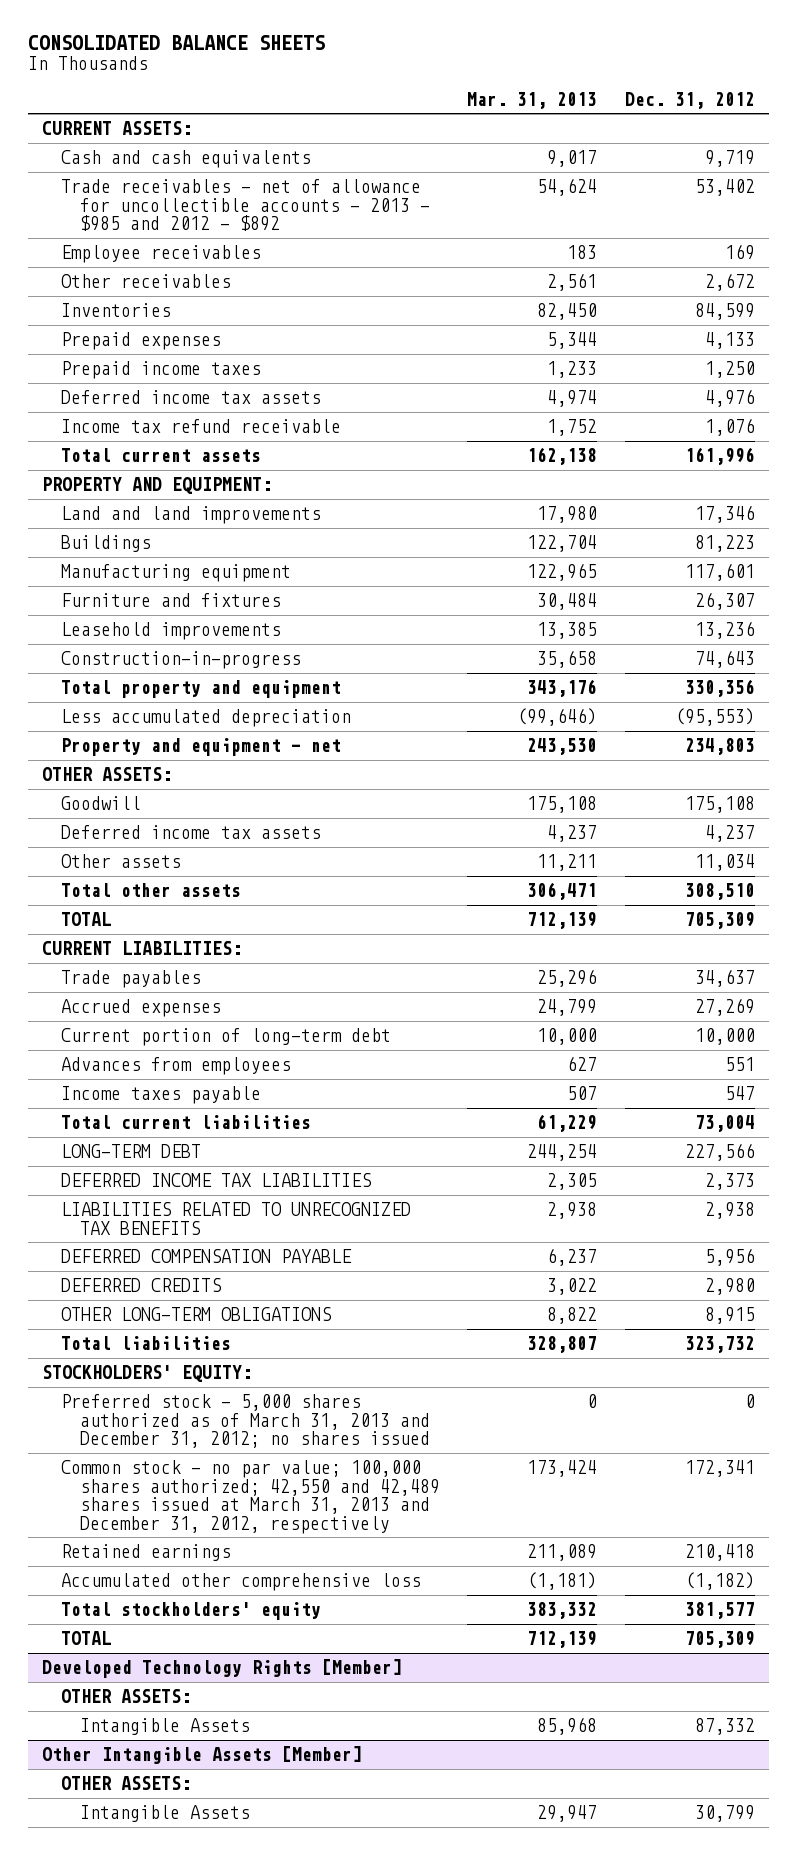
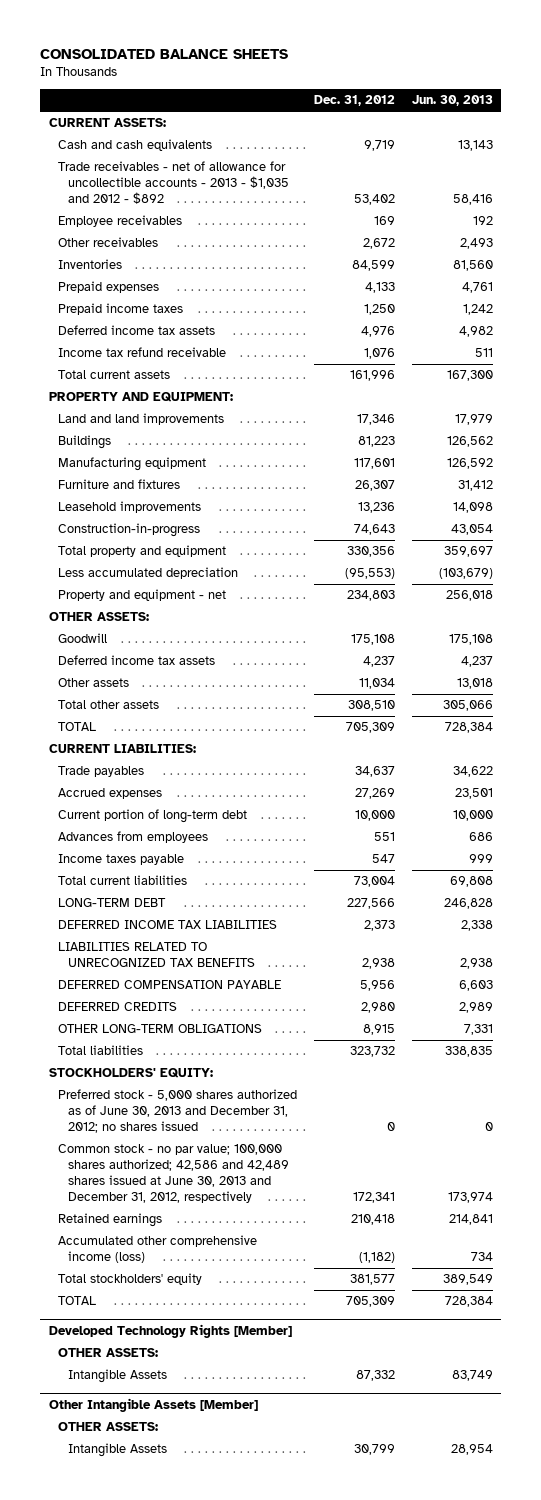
[467,91,598,109] Mar. 31, 2013 -> none
none -> [411,95,493,107] Jun. 30, 2013
[60,178,430,232] Trade receivables - net of allowance for uncollectible accounts - 2013 - $985 and 2012 - $892 -> [58,161,289,204] Trade receivables - net of allowance for uncollectible accounts - 2013 - $1,035 and 2012 - $892
[60,1393,430,1449] Preferred stock - 5,000 shares authorized as of March 31, 2013 and December 31, 2012; no shares issued -> [58,1089,298,1133] Preferred stock - 5,000 shares authorized as of June 30, 2013 and December 31, 2012; no shares issued
[60,1459,440,1534] Common stock - no par value; 100,000 shares authorized; 42,550 and 42,489 shares issued at March 31, 2013 and December 31, 2012, respectively -> [58,1144,289,1203] Common stock - no par value; 100,000 shares authorized; 42,586 and 42,489 shares issued at June 30, 2013 and December 31, 2012, respectively
[60,1572,421,1591] Accumulated other comprehensive loss -> [58,1235,258,1264] Accumulated other comprehensive income (loss)

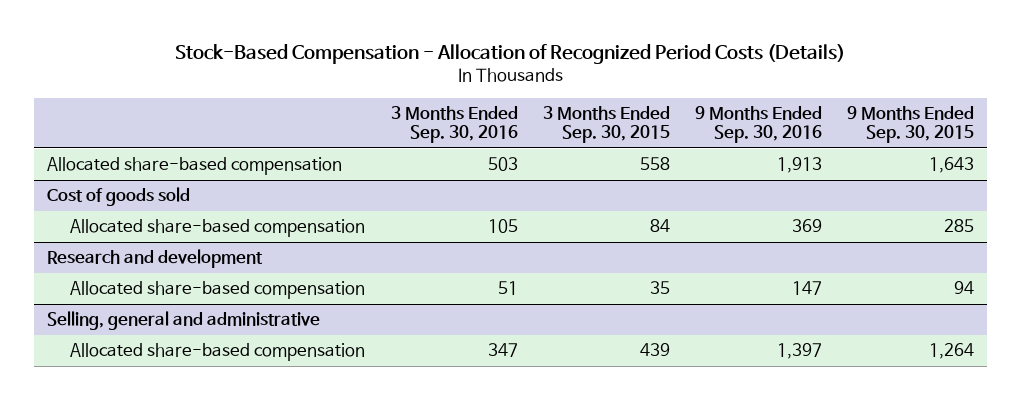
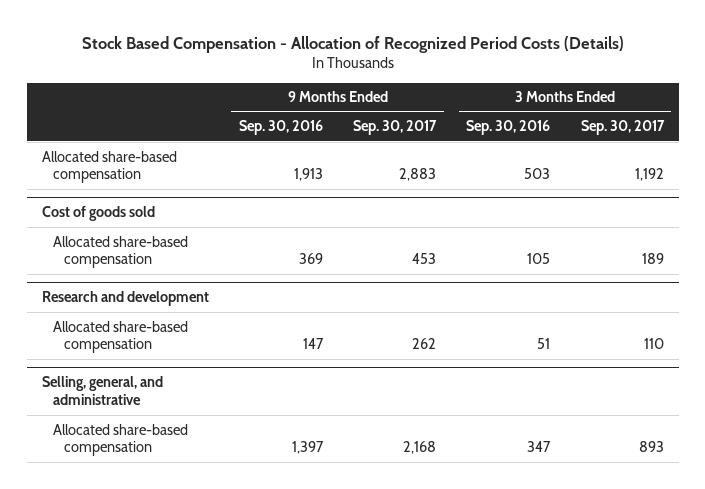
[175,44,846,65] Stock-Based Compensation - Allocation of Recognized Period Costs (Details) -> [81,35,624,53] Stock Based Compensation - Allocation of Recognized Period Costs (Details)
[542,105,670,144] 3 Months Ended Sep. 30, 2015 -> none
[847,105,975,144] 9 Months Ended Sep. 30, 2015 -> none
none -> [353,120,438,136] Sep. 30, 2017
none -> [580,120,665,136] Sep. 30, 2017
[46,311,320,331] Selling, general and administrative -> [41,376,163,406] Selling, general, and administrative

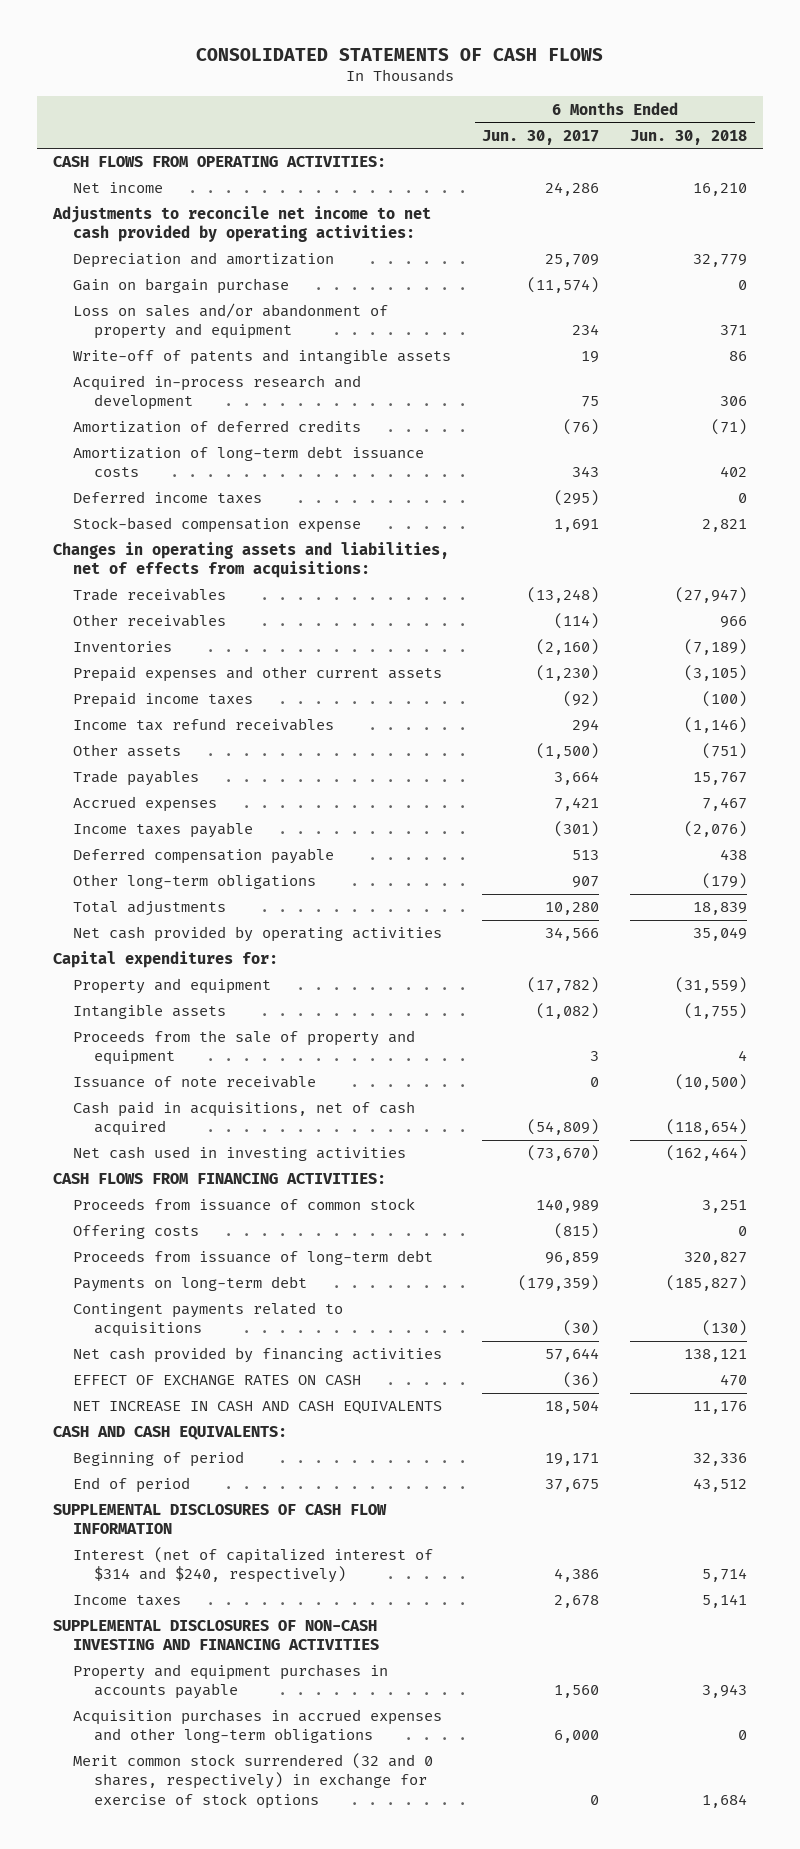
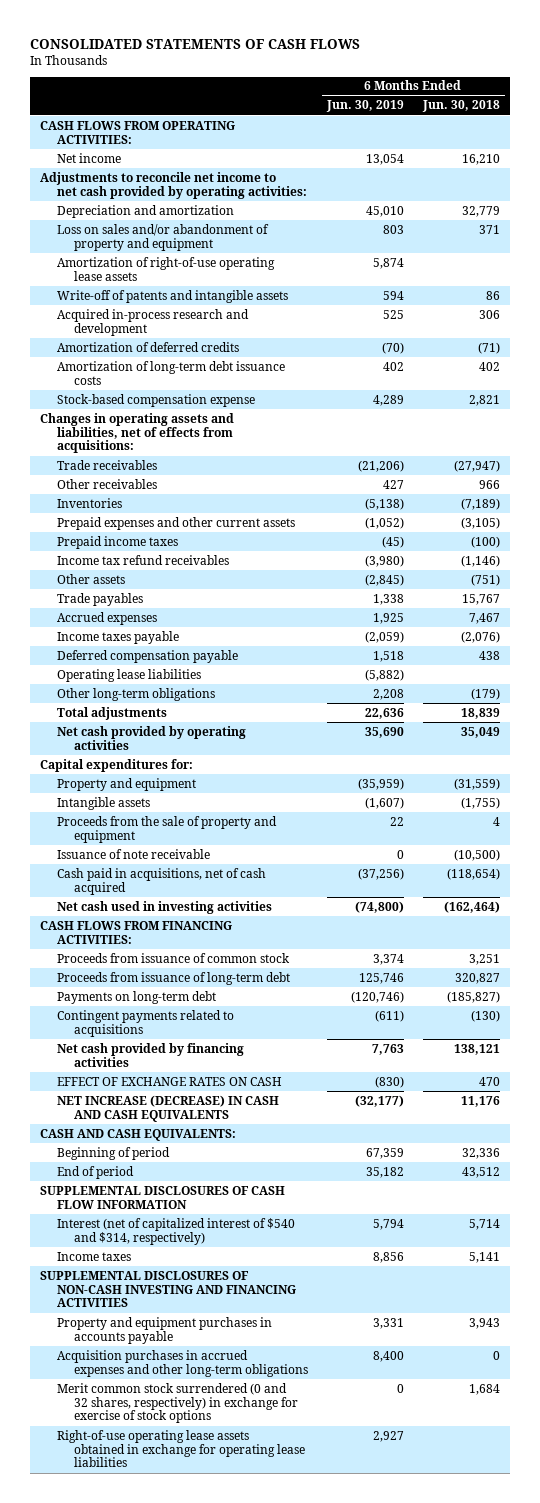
[482,129,600,145] Jun. 30, 2017 -> none
none -> [325,100,404,113] Jun. 30, 2019
[73,278,290,295] Gain on bargain purchase -> none
none -> [56,256,275,281] Amortization of right-of-use operating lease assets
[73,491,263,505] Deferred income taxes -> none
none -> [56,668,201,682] Operating lease liabilities
[73,1225,200,1240] Offering costs -> none
[73,1401,443,1415] NET INCREASE IN CASH AND CASH EQUIVALENTS -> [56,1094,279,1122] NET INCREASE (DECREASE) IN CASH AND CASH EQUIVALENTS
[73,1547,434,1584] Interest (net of capitalized interest of $314 and $240, respectively) -> [56,1217,295,1245] Interest (net of capitalized interest of $540 and $314, respectively)
[73,1753,434,1809] Merit common stock surrendered (32 and 0 shares, respectively) in exchange for exercise of stock options -> [56,1382,298,1424] Merit common stock surrendered (0 and 32 shares, respectively) in exchange for exercise of stock options
none -> [56,1429,305,1468] Right-of-use operating lease assets obtained in exchange for operating lease liabilities

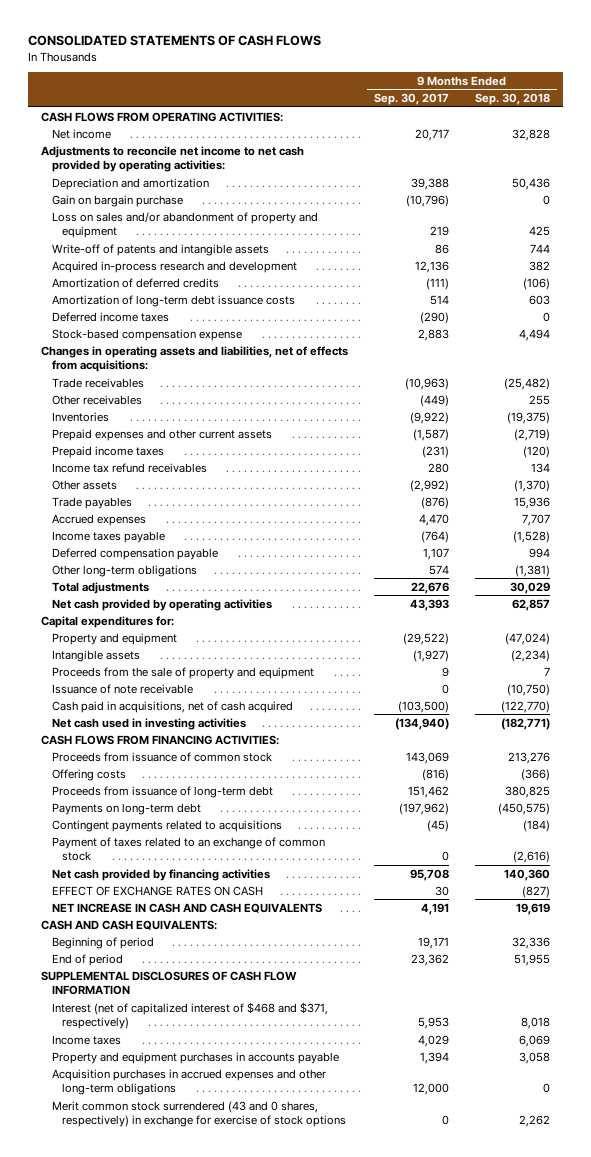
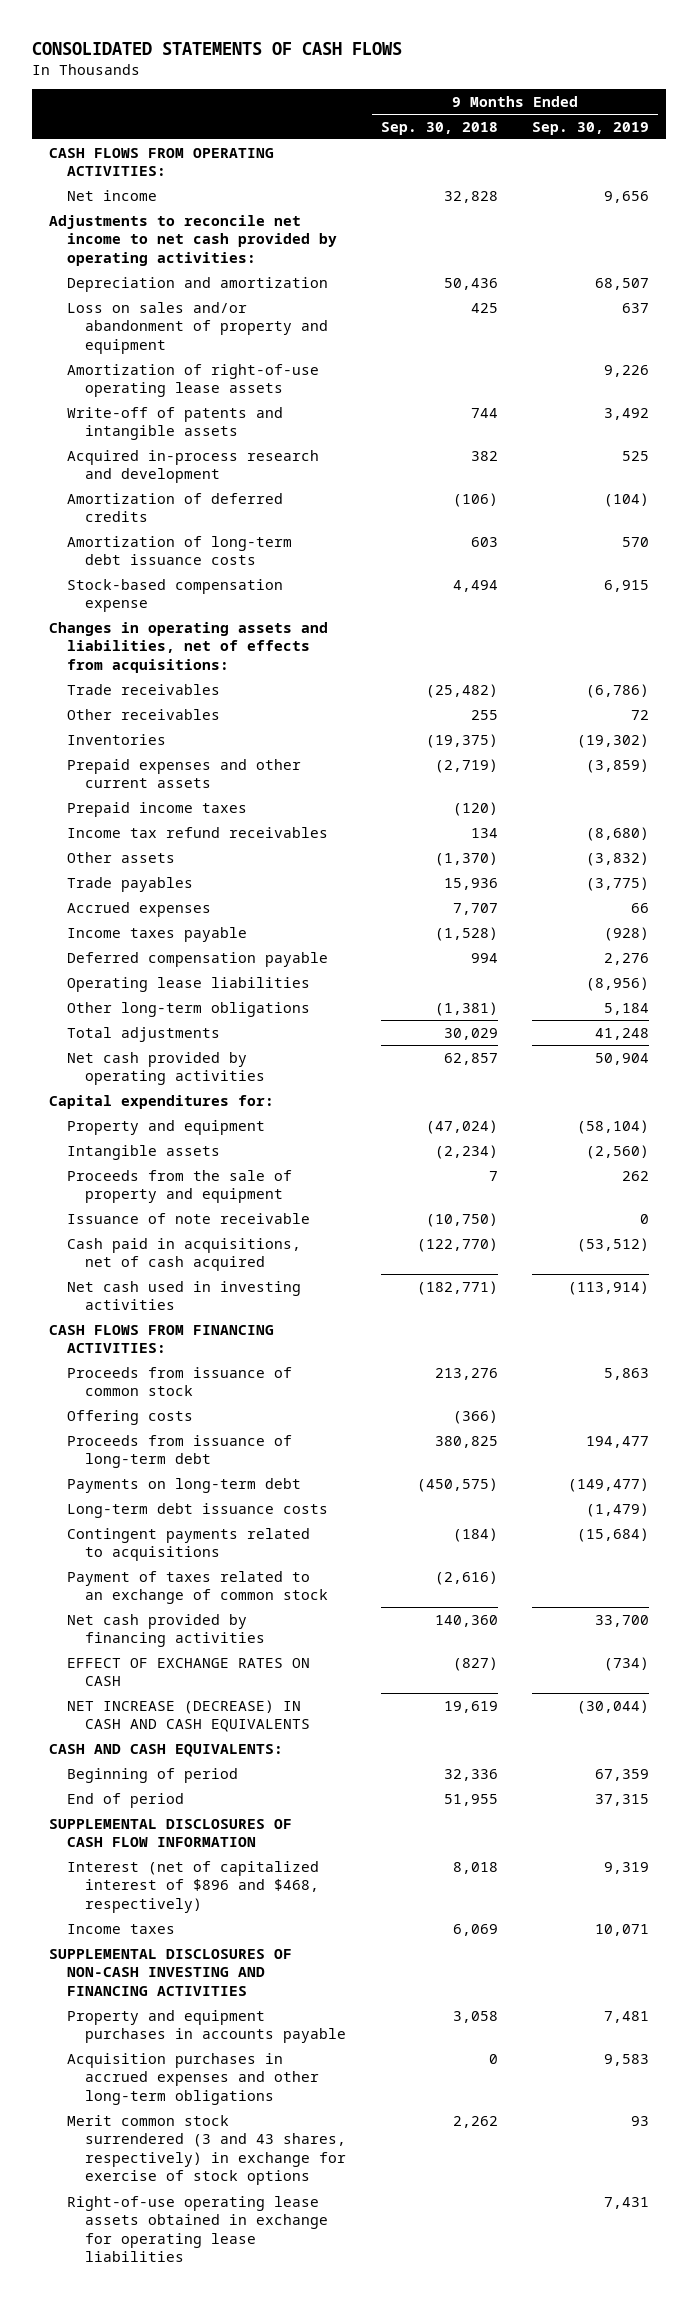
[373,93,449,106] Sep. 30, 2017 -> none
none -> [532,121,650,135] Sep. 30, 2019
[51,194,183,207] Gain on bargain purchase -> none
none -> [67,363,320,398] Amortization of right-of-use operating lease assets
[51,311,169,322] Deferred income taxes -> none
none -> [67,976,311,992] Operating lease liabilities
none -> [67,1502,329,1518] Long-term debt issuance costs
[51,902,322,913] NET INCREASE IN CASH AND CASH EQUIVALENTS -> [67,1699,311,1733] NET INCREASE (DECREASE) IN CASH AND CASH EQUIVALENTS
[51,1001,328,1030] Interest (net of capitalized interest of $468 and $371, respectively) -> [67,1860,320,1913] Interest (net of capitalized interest of $896 and $468, respectively)
none -> [49,1948,293,1996] SUPPLEMENTAL DISCLOSURES OF NON-CASH INVESTING AND FINANCING ACTIVITIES
[51,1100,347,1128] Merit common stock surrendered (43 and 0 shares, respectively) in exchange for exercise of stock options -> [67,2114,347,2186] Merit common stock surrendered (3 and 43 shares, respectively) in exchange for exercise of stock options
none -> [67,2195,329,2263] Right-of-use operating lease assets obtained in exchange for operating lease liabilities

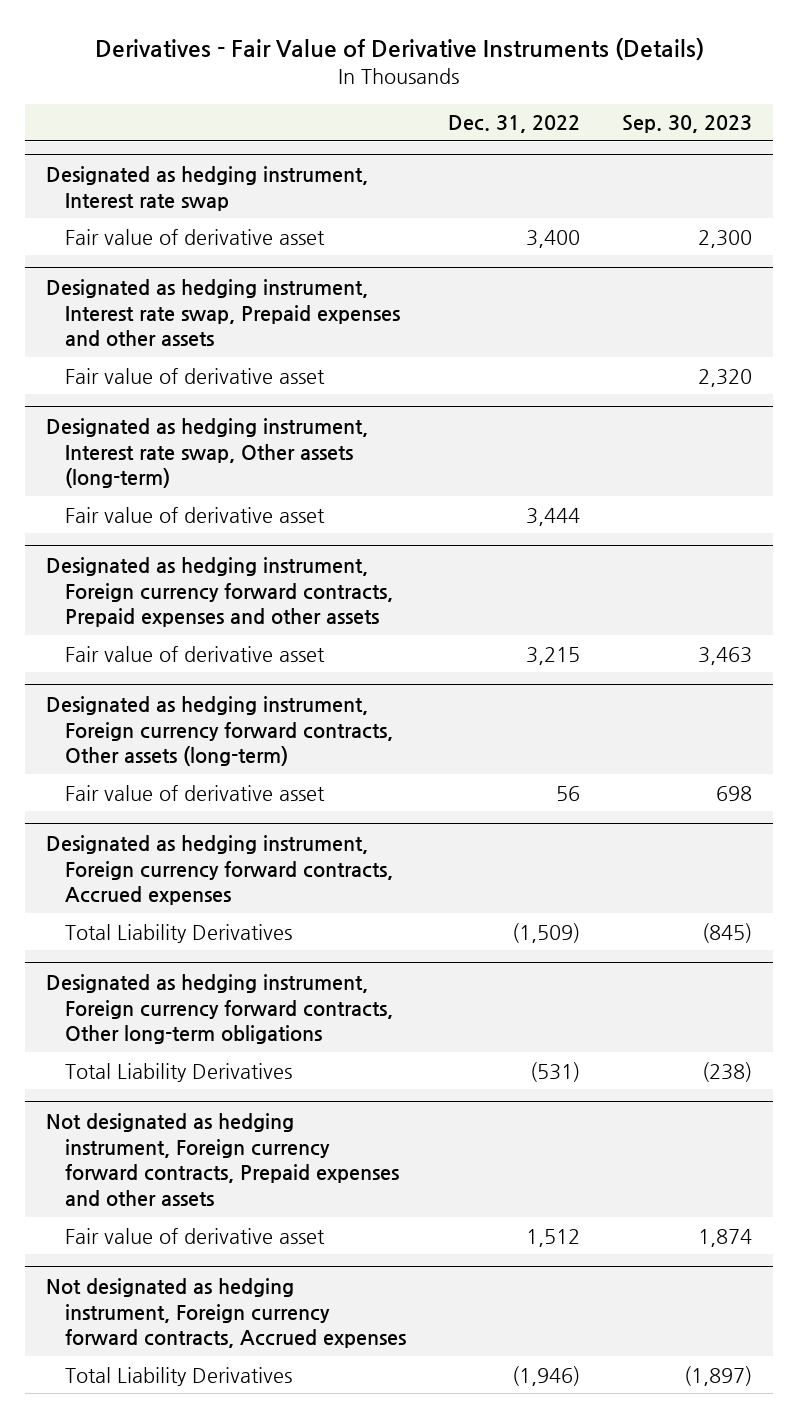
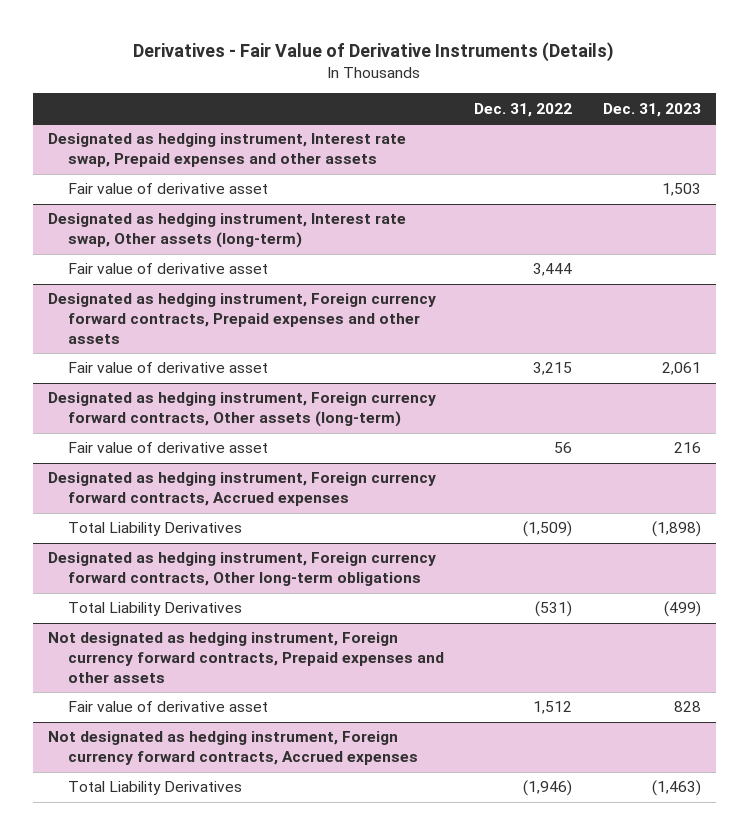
[621,115,752,134] Sep. 30, 2023 -> none
none -> [602,102,701,117] Dec. 31, 2023
[45,165,368,211] Designated as hedging instrument, Interest rate swap -> none
[64,228,325,245] Fair value of derivative asset -> none

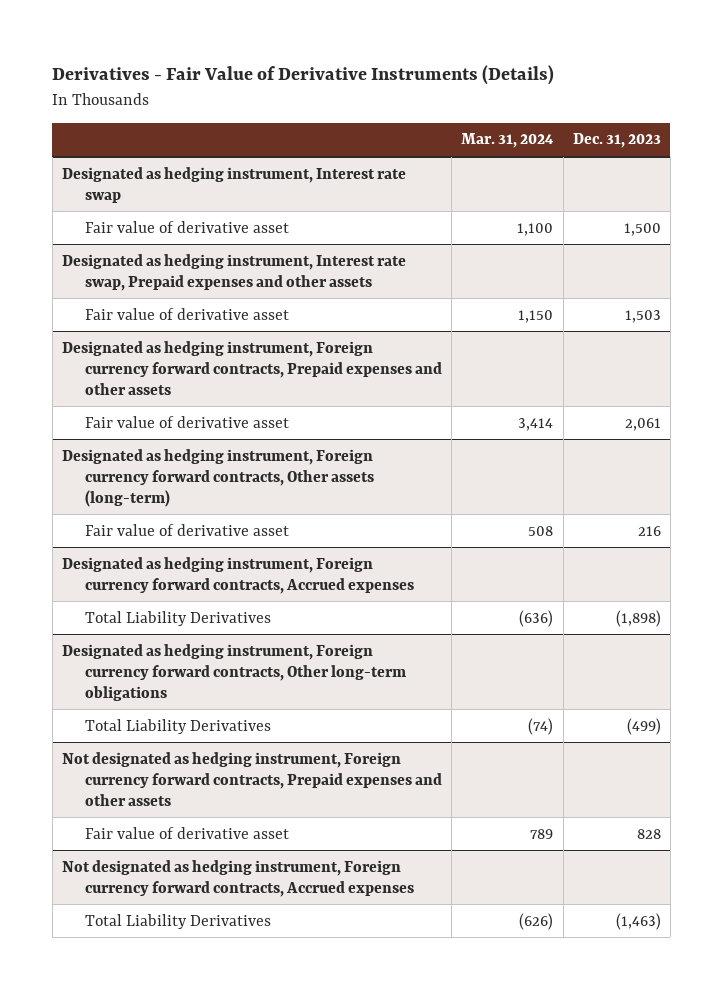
[474,102,573,117] Dec. 31, 2022 -> none
none -> [461,133,555,149] Mar. 31, 2024
none -> [61,166,406,203] Designated as hedging instrument, Interest rate swap
none -> [85,220,290,233] Fair value of derivative asset
[48,213,407,249] Designated as hedging instrument, Interest rate swap, Other assets (long-term) -> none
[67,263,268,275] Fair value of derivative asset -> none

